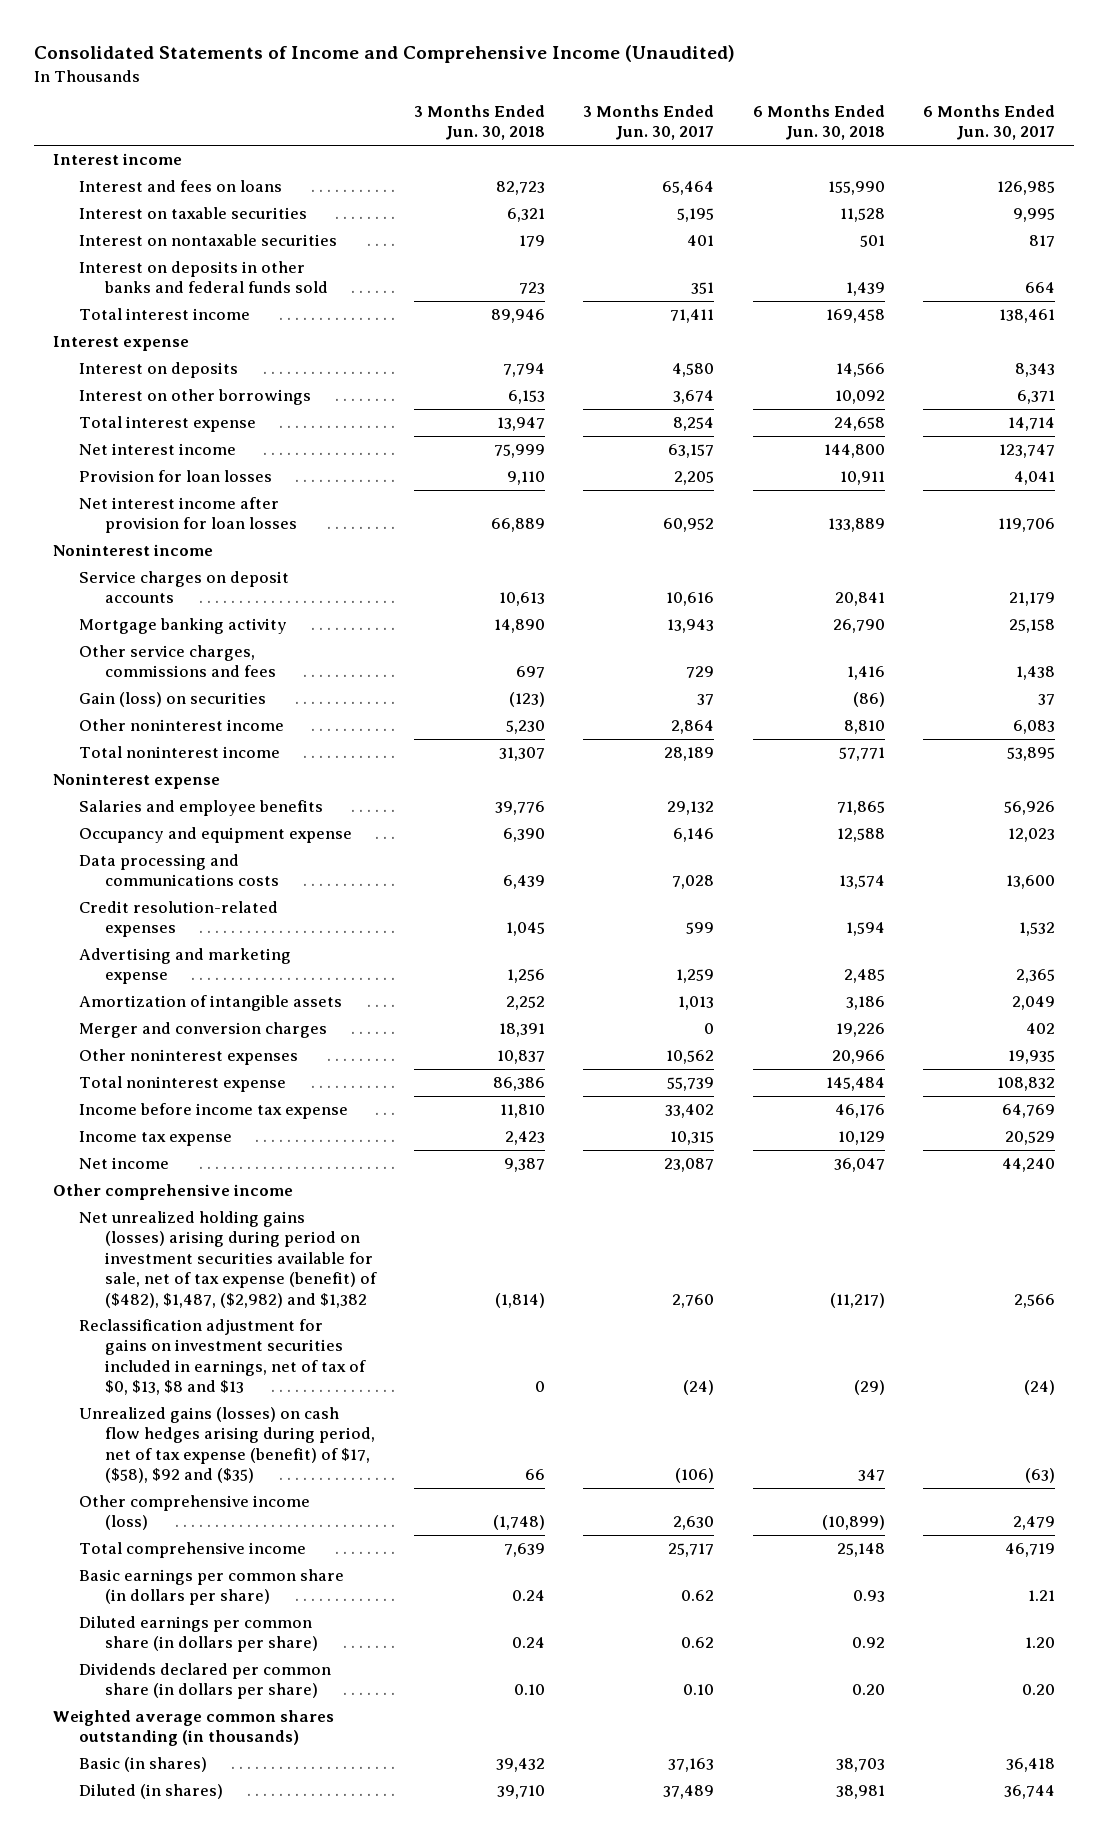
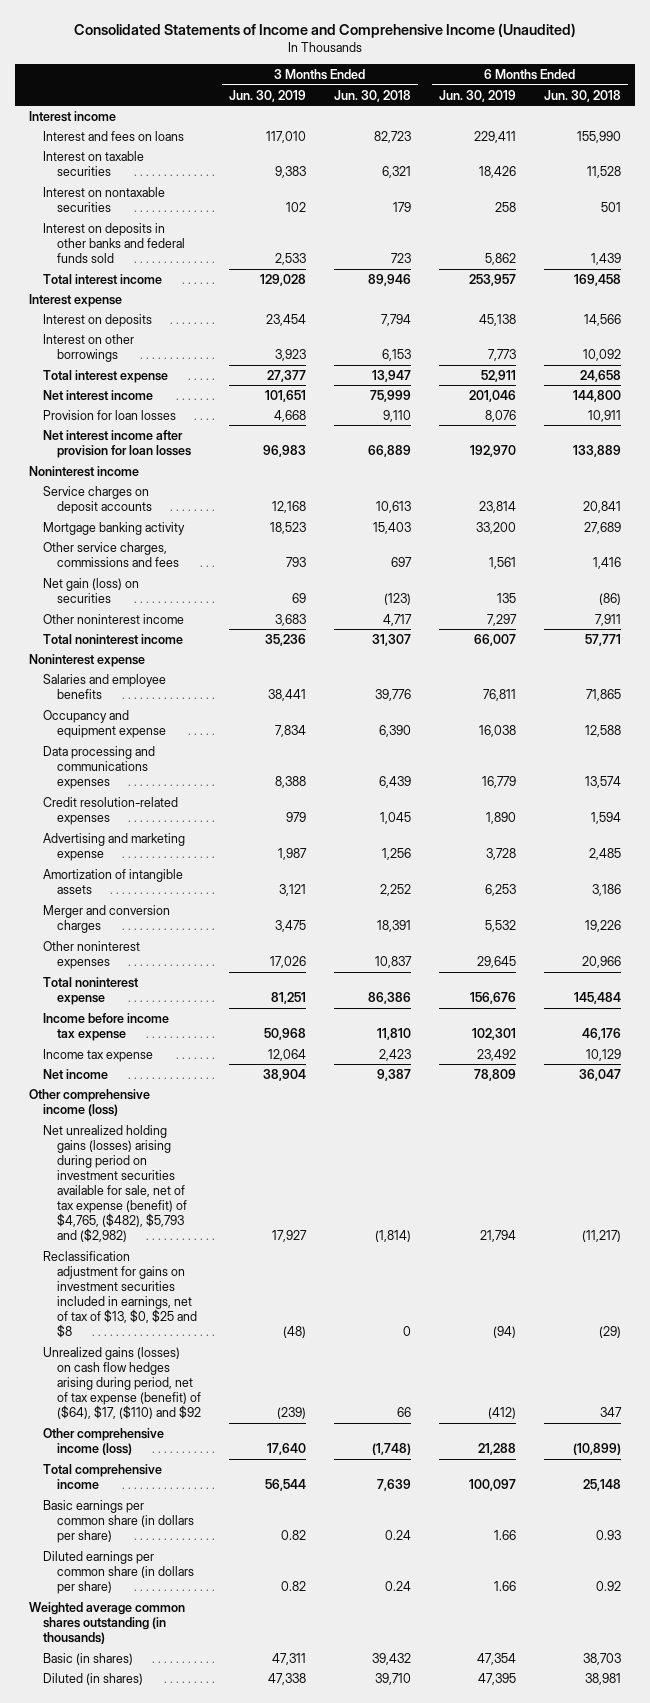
[583,105,715,141] 3 Months Ended Jun. 30, 2017 -> none
[922,105,1055,141] 6 Months Ended Jun. 30, 2017 -> none
none -> [228,89,306,102] Jun. 30, 2019
none -> [438,89,516,102] Jun. 30, 2019
[494,618,546,633] 14,890 -> [372,521,411,534] 15,403
[832,618,885,633] 26,790 -> [583,521,621,534] 27,689
[78,691,266,707] Gain (loss) on securities -> [42,577,139,603] Net gain (loss) on securities
[506,719,546,734] 5,230 -> [382,613,412,626] 4,717
[843,719,885,734] 8,810 -> [594,613,621,626] 7,911
[78,853,280,887] Data processing and communications costs -> [42,745,155,790] Data processing and communications expenses
[52,1183,293,1200] Other comprehensive income -> [28,1088,150,1116] Other comprehensive income (loss)
[78,1210,378,1308] Net unrealized holding gains (losses) arising during period on investment securities available for sale, net of tax expense (benefit) of ($482), $1,487, ($2,982) and $1,382 -> [42,1124,187,1243] Net unrealized holding gains (losses) arising during period on investment securities available for sale, net of tax expense (benefit) of $4,765, ($482), $5,793 and ($2,982)
[78,1318,367,1396] Reclassification adjustment for gains on investment securities included in earnings, net of tax of $0, $13, $8 and $13 -> [42,1250,197,1339] Reclassification adjustment for gains on investment securities included in earnings, net of tax of $13, $0, $25 and $8
[78,1406,376,1484] Unrealized gains (losses) on cash flow hedges arising during period, net of tax expense (benefit) of $17, ($58), $92 and ($35) -> [42,1346,201,1420] Unrealized gains (losses) on cash flow hedges arising during period, net of tax expense (benefit) of ($64), $17, ($110) and $92
[78,1662,331,1700] Dividends declared per common share (in dollars per share) -> none

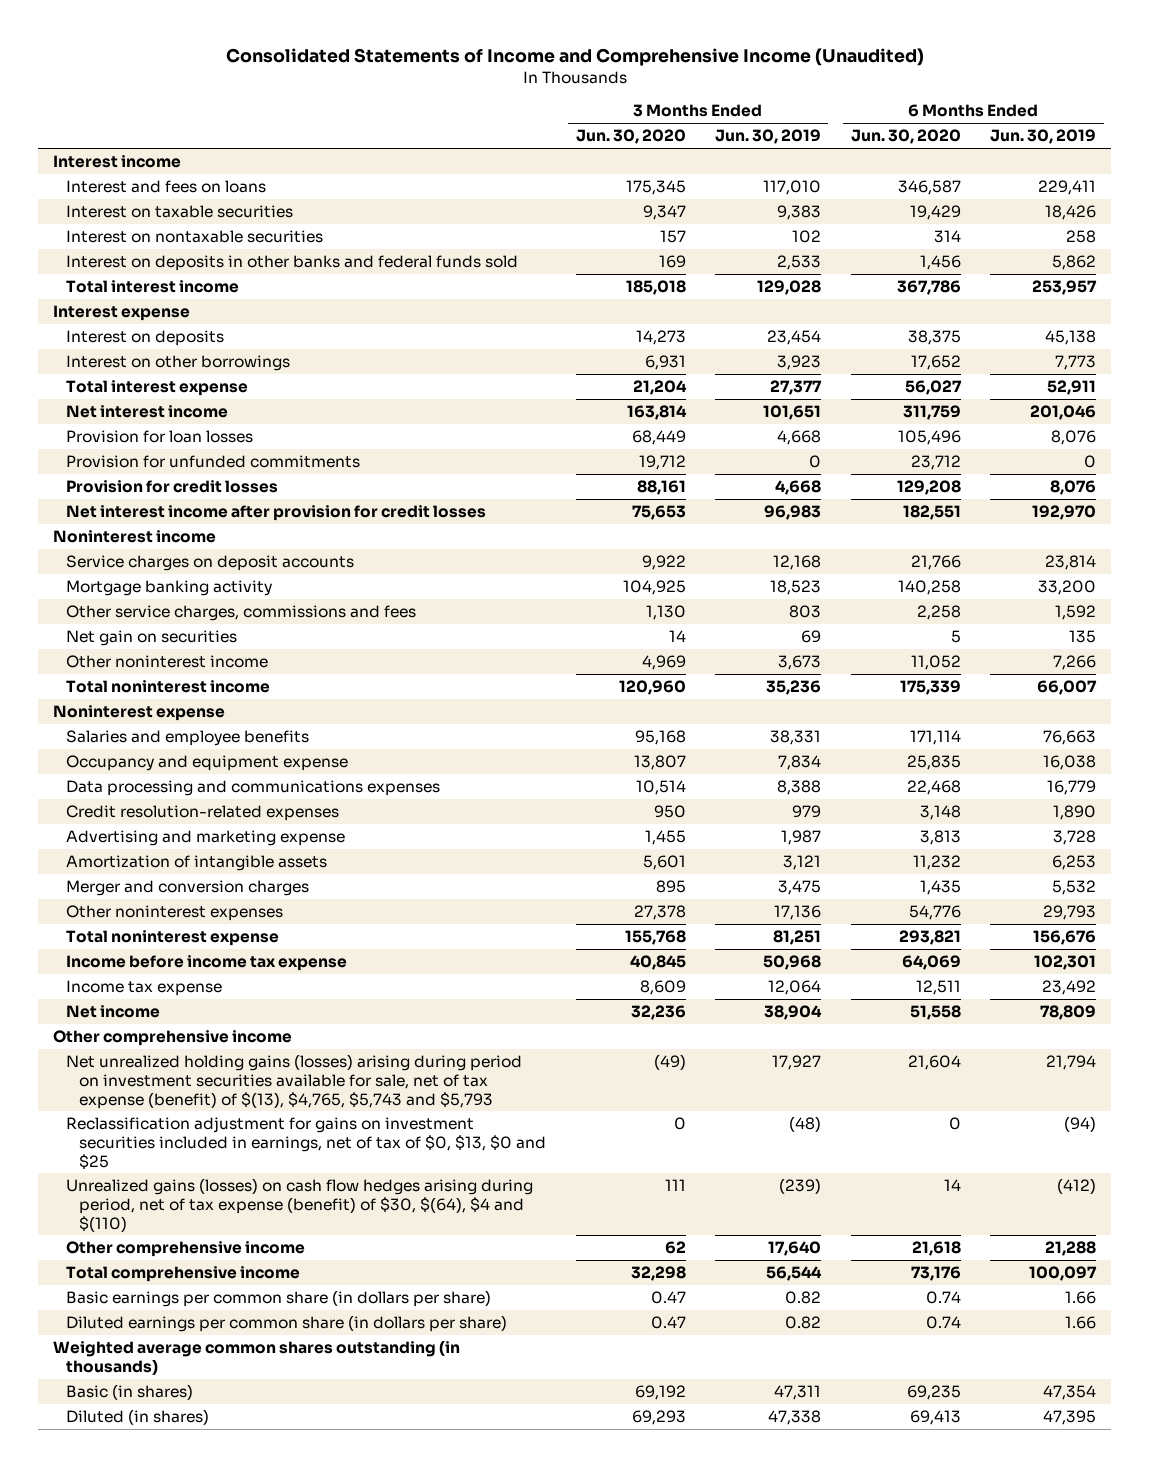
[333,89,411,102] Jun. 30, 2018 -> none
[543,89,621,102] Jun. 30, 2018 -> none
none -> [575,129,686,145] Jun. 30, 2020
none -> [850,129,961,145] Jun. 30, 2020
none -> [65,455,360,469] Provision for unfunded commitments
none -> [65,480,278,494] Provision for credit losses
[42,429,191,458] Net interest income after provision for loan losses -> [65,505,486,522] Net interest income after provision for credit losses
[285,556,306,567] 793 -> [789,605,822,619] 803
[488,556,516,569] 1,561 -> [1055,605,1097,621] 1,592
[42,577,139,603] Net gain (loss) on securities -> [65,630,237,647] Net gain on securities
[274,613,306,626] 3,683 -> [778,655,822,671] 3,673
[486,613,517,626] 7,297 -> [1053,655,1097,671] 7,266
[267,688,306,701] 38,441 -> [770,730,822,746] 38,331
[482,688,516,701] 76,811 -> [1043,730,1097,746] 76,663
[269,955,306,968] 17,026 -> [774,905,822,921] 17,136
[476,955,516,968] 29,645 -> [1043,905,1097,921] 29,793
[28,1088,150,1116] Other comprehensive income (loss) -> [52,1030,292,1047] Other comprehensive income
[42,1124,187,1243] Net unrealized holding gains (losses) arising during period on investment securities available for sale, net of tax expense (benefit) of $4,765, ($482), $5,793 and ($2,982) -> [65,1054,522,1109] Net unrealized holding gains (losses) arising during period on investment securities available for sale, net of tax expense (benefit) of $(13), $4,765, $5,743 and $5,793
[42,1250,197,1339] Reclassification adjustment for gains on investment securities included in earnings, net of tax of $13, $0, $25 and $8 -> [65,1117,546,1169] Reclassification adjustment for gains on investment securities included in earnings, net of tax of $0, $13, $0 and $25
[42,1346,201,1420] Unrealized gains (losses) on cash flow hedges arising during period, net of tax expense (benefit) of ($64), $17, ($110) and $92 -> [65,1178,533,1232] Unrealized gains (losses) on cash flow hedges arising during period, net of tax expense (benefit) of $30, $(64), $4 and $(110)
[42,1427,164,1455] Other comprehensive income (loss) -> [65,1241,305,1258] Other comprehensive income

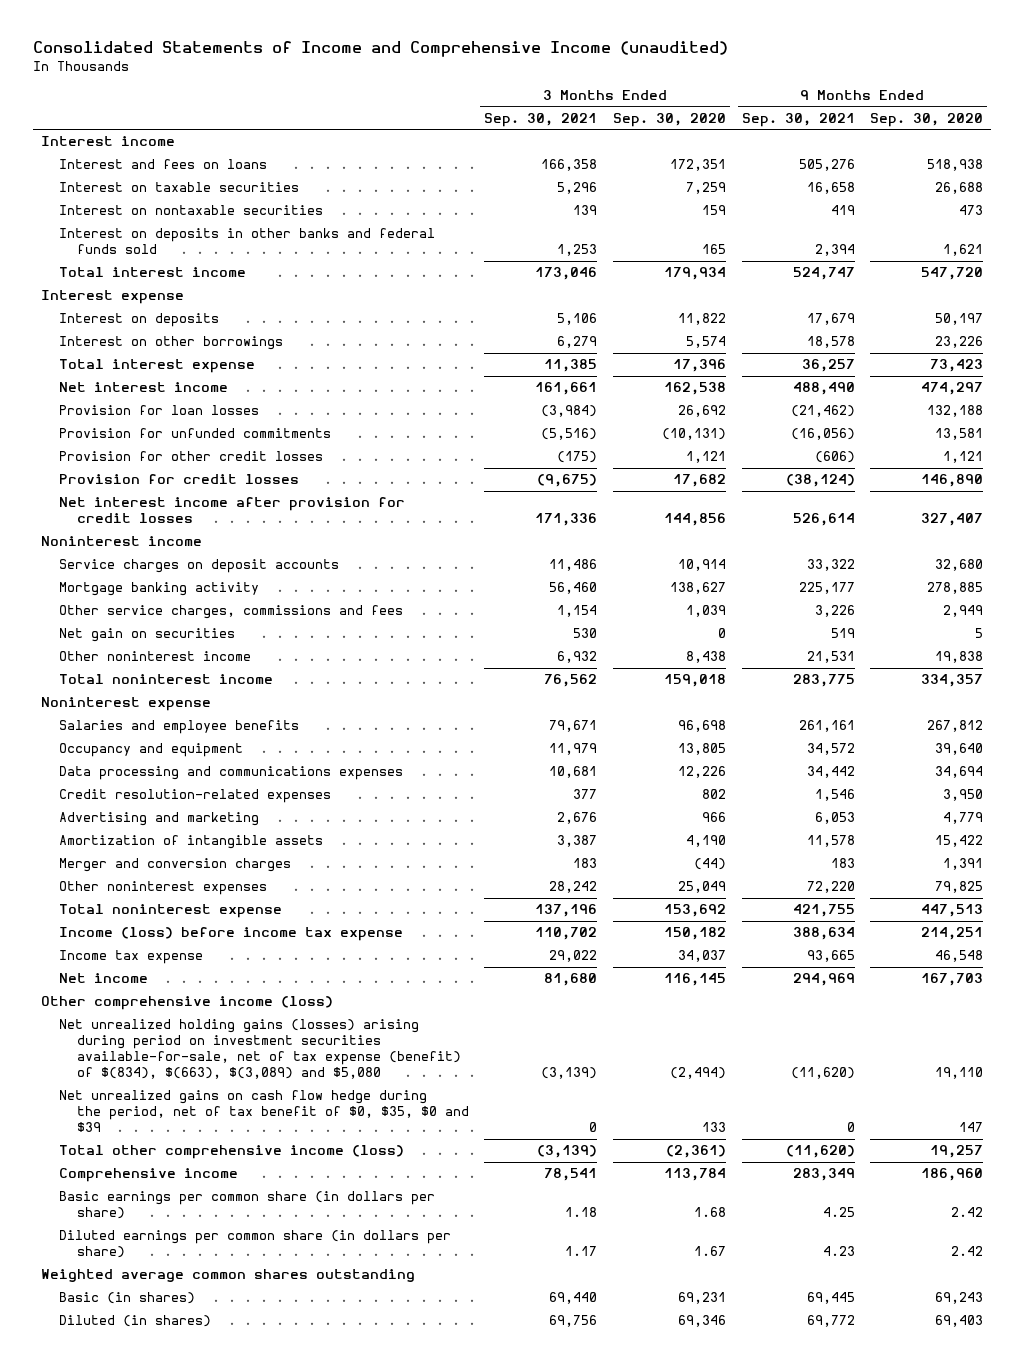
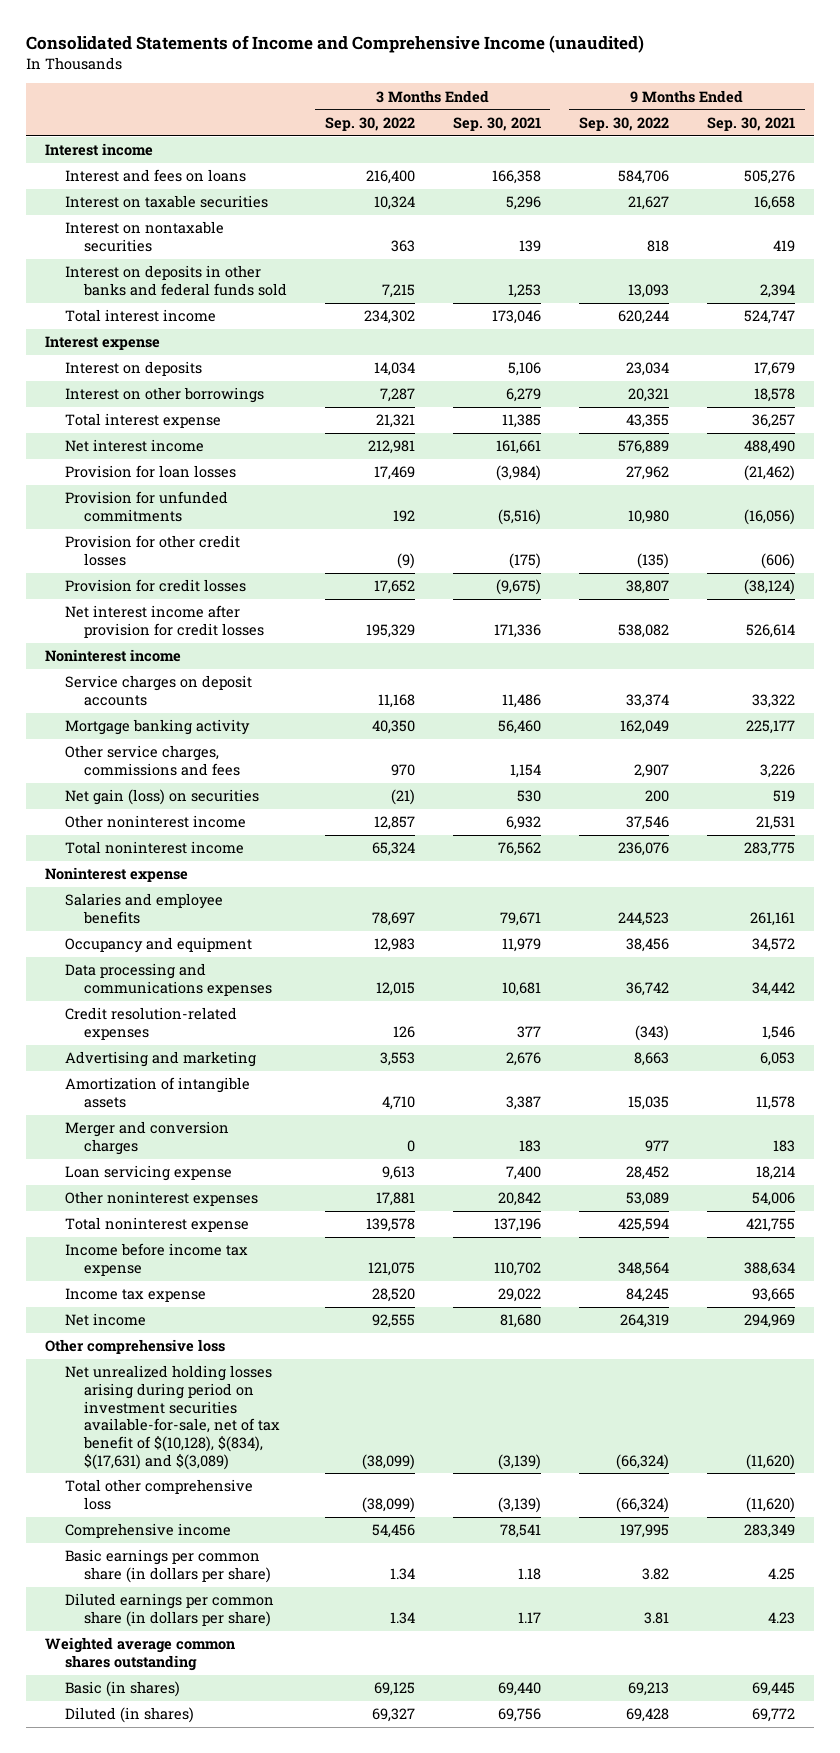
[612,112,726,127] Sep. 30, 2020 -> none
[870,112,984,127] Sep. 30, 2020 -> none
none -> [324,116,415,131] Sep. 30, 2022
none -> [578,116,669,131] Sep. 30, 2022
[58,628,235,643] Net gain on securities -> [64,789,259,806] Net gain (loss) on securities
none -> [64,1165,232,1182] Loan servicing expense
[549,881,598,894] 28,242 -> [497,1192,541,1207] 20,842
[806,881,855,894] 72,220 -> [752,1192,796,1207] 54,006
[58,927,403,942] Income (loss) before income tax expense -> [64,1243,248,1276] Income before income tax expense
[58,1090,469,1133] Net unrealized gains on cash flow hedge during the period, net of tax benefit of $0, $35, $0 and $39 -> none
[41,996,334,1011] Other comprehensive income (loss) -> [45,1339,226,1355] Other comprehensive loss
[58,1019,461,1080] Net unrealized holding gains (losses) arising during period on investment securities available-for-sale, net of tax expense (benefit) of $(834), $(663), $(3,089) and $5,080 -> [64,1365,280,1470] Net unrealized holding losses arising during period on investment securities available-for-sale, net of tax benefit of $(10,128), $(834), $(17,631) and $(3,089)
[58,1145,404,1160] Total other comprehensive income (loss) -> [64,1479,253,1510] Total other comprehensive loss

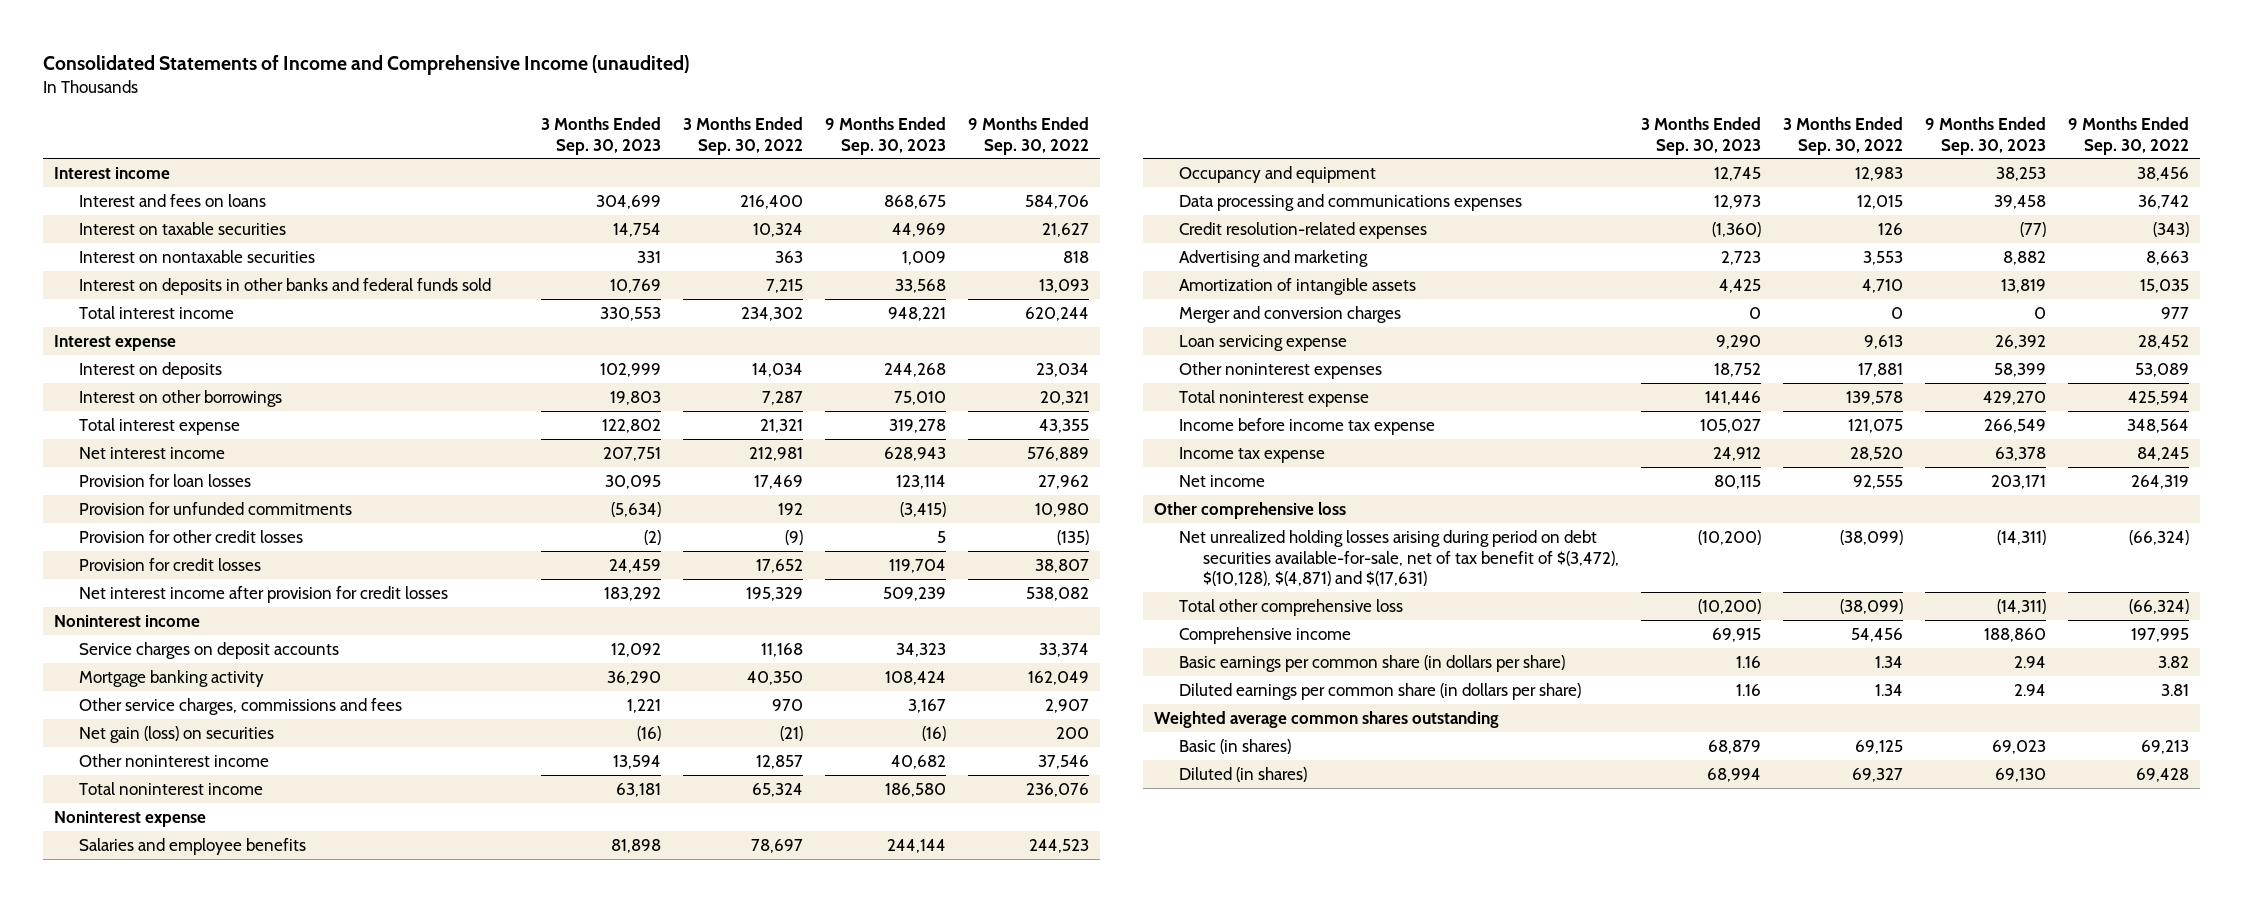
[452,116,541,131] Sep. 30, 2021 -> none
[707,116,796,131] Sep. 30, 2021 -> none
none -> [541,116,662,155] 3 Months Ended Sep. 30, 2023
none -> [825,116,947,155] 9 Months Ended Sep. 30, 2023
[64,1365,280,1470] Net unrealized holding losses arising during period on investment securities available-for-sale, net of tax benefit of $(10,128), $(834), $(17,631) and $(3,089) -> [1178,529,1620,587] Net unrealized holding losses arising during period on debt securities available-for-sale, net of tax benefit of $(3,472), $(10,128), $(4,871) and $(17,631)

